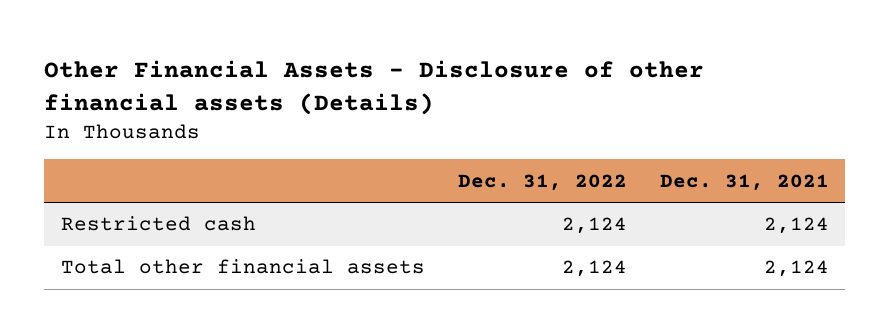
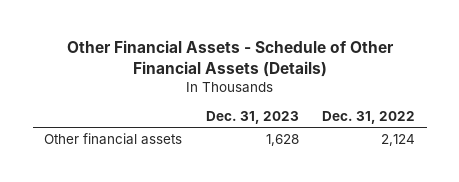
[44,60,705,115] Other Financial Assets - Disclosure of other financial assets (Details) -> [66,40,394,78] Other Financial Assets - Schedule of Other Financial Assets (Details)
[659,173,829,191] Dec. 31, 2021 -> none
none -> [205,111,299,125] Dec. 31, 2023
[60,259,425,275] Total other financial assets -> none
[60,216,256,232] Restricted cash -> [44,132,183,145] Other financial assets

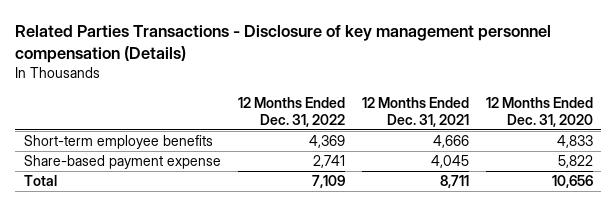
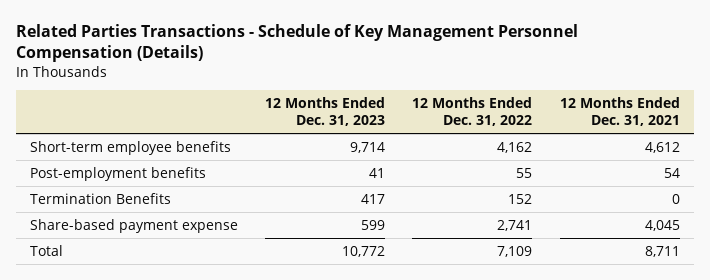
[15,25,552,64] Related Parties Transactions - Disclosure of key management personnel compensation (Details) -> [15,24,578,63] Related Parties Transactions - Schedule of Key Management Personnel Compensation (Details)
[485,96,593,127] 12 Months Ended Dec. 31, 2020 -> none
none -> [265,96,386,127] 12 Months Ended Dec. 31, 2023
[308,135,345,149] 4,369 -> [497,141,533,153] 4,162
[432,135,469,149] 4,666 -> [644,141,680,153] 4,612
none -> [29,166,206,181] Post-employment benefits
none -> [29,192,171,204] Termination Benefits

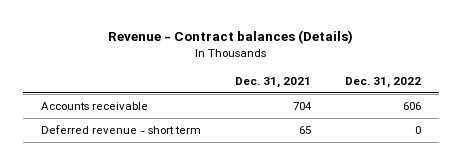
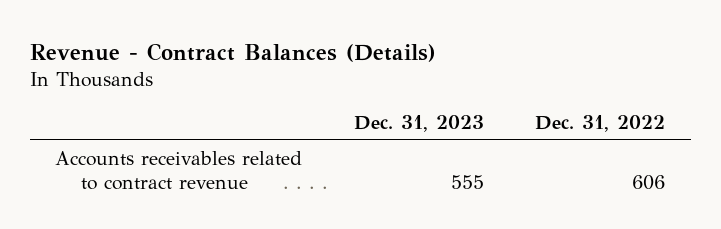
[107,30,353,45] Revenue - Contract balances (Details) -> [29,42,436,62] Revenue - Contract Balances (Details)
[234,77,311,89] Dec. 31, 2021 -> none
none -> [353,115,484,133] Dec. 31, 2023
[40,125,201,135] Deferred revenue - short term -> none
[40,102,148,111] Accounts receivable -> [55,150,303,190] Accounts receivables related to contract revenue

